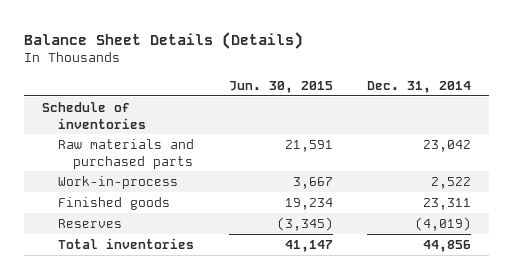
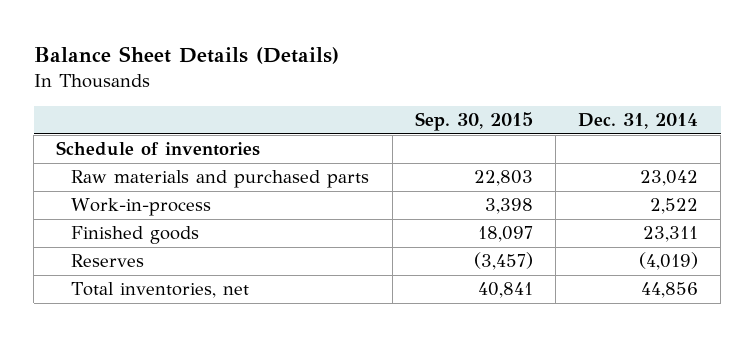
[228,80,333,93] Jun. 30, 2015 -> none
none -> [414,112,533,132] Sep. 30, 2015
[57,237,194,249] Total inventories -> [71,282,250,299] Total inventories, net

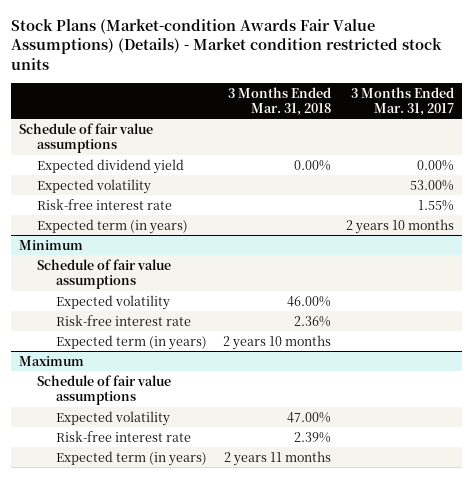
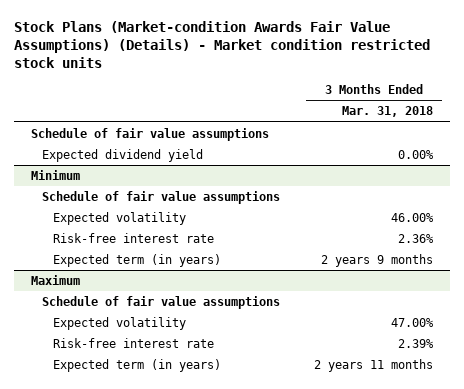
[350,86,454,116] 3 Months Ended Mar. 31, 2017 -> none
[37,178,152,194] Expected volatility -> none
[37,198,173,210] Risk-free interest rate -> none
[37,218,189,234] Expected term (in years) -> none
[222,334,331,350] 2 years 10 months -> [321,253,434,267] 2 years 9 months

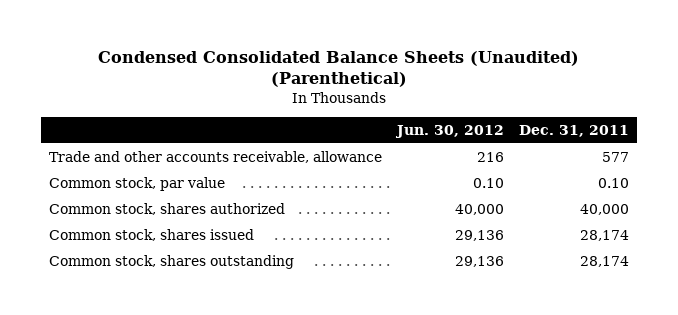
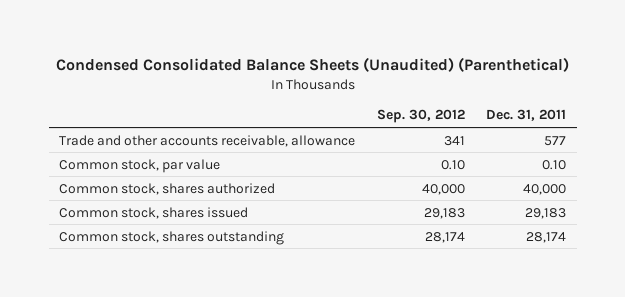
[395,125,505,139] Jun. 30, 2012 -> none
none -> [376,109,465,124] Sep. 30, 2012
[580,229,630,241] 28,174 -> [524,207,566,219] 29,183

